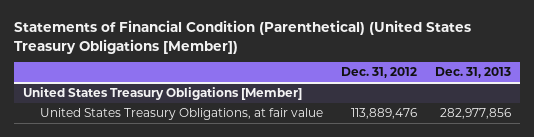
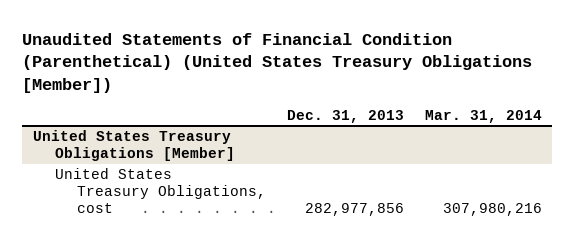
[14,20,472,54] Statements of Financial Condition (Parenthetical) (United States Treasury Obligations [Member]) -> [22,32,533,94] Unaudited Statements of Financial Condition (Parenthetical) (United States Treasury Obligations [Member])
[341,67,418,79] Dec. 31, 2012 -> none
none -> [424,109,542,123] Mar. 31, 2014
[39,107,323,120] United States Treasury Obligations, at fair value -> [54,168,266,213] United States Treasury Obligations, cost

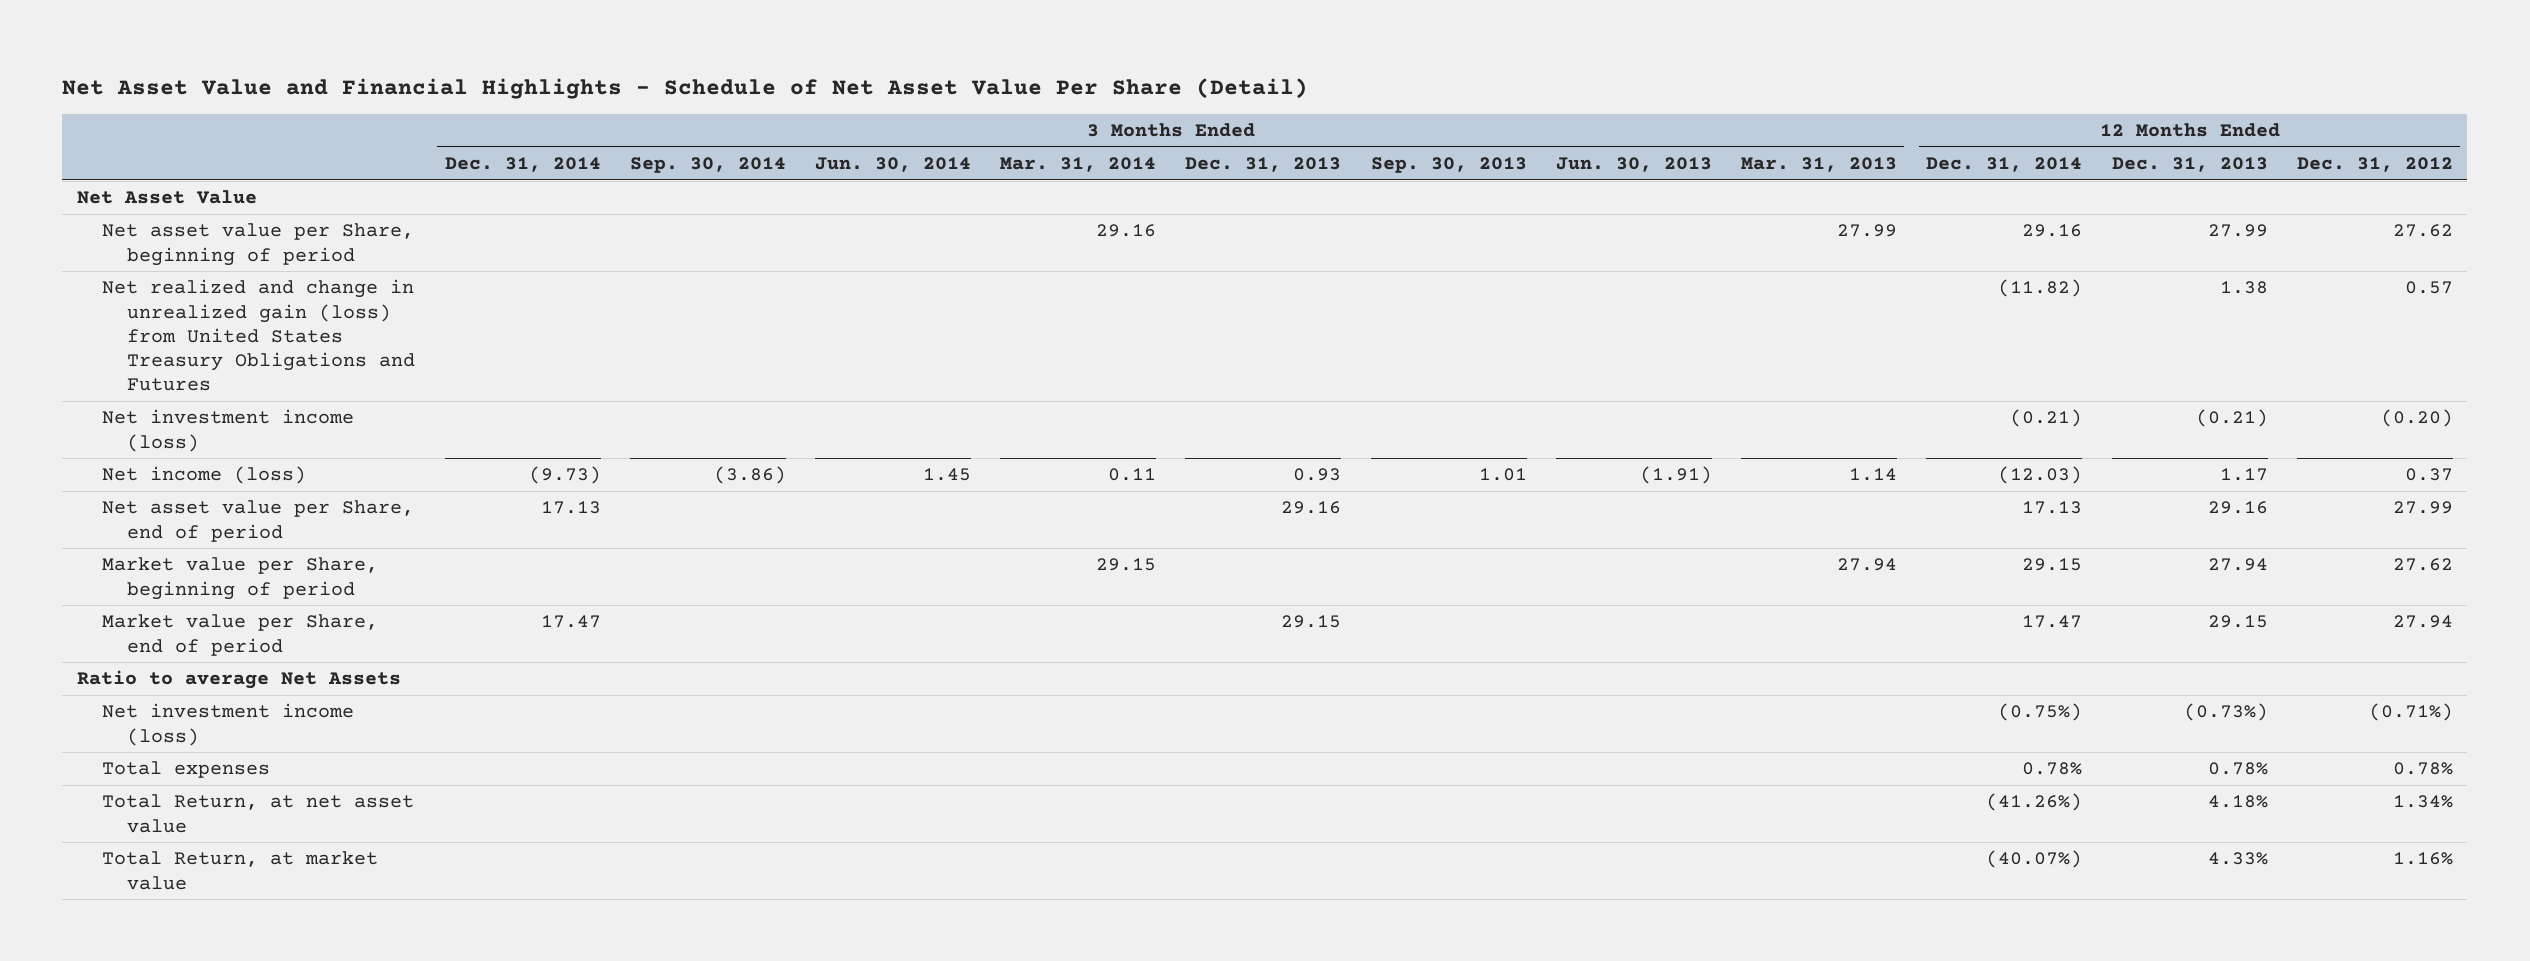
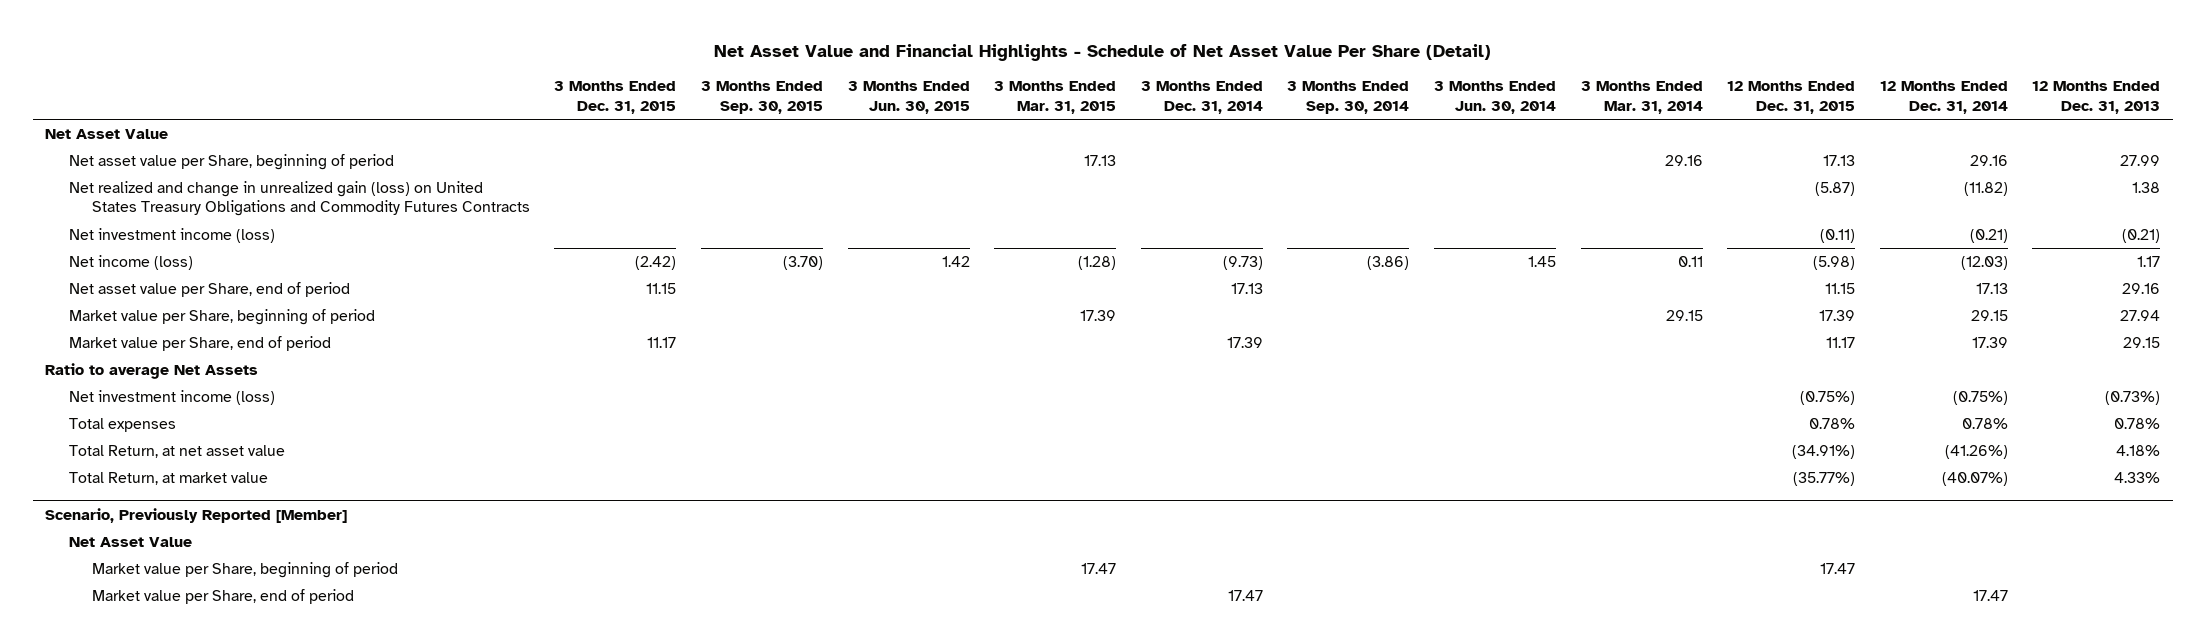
[1185,157,1342,173] Dec. 31, 2013 -> none
[1370,157,1527,174] Sep. 30, 2013 -> none
[1555,157,1712,173] Jun. 30, 2013 -> none
[1741,157,1898,173] Mar. 31, 2013 -> none
[2296,157,2453,173] Dec. 31, 2012 -> none
none -> [554,81,677,114] 3 Months Ended Dec. 31, 2015
none -> [700,81,823,114] 3 Months Ended Sep. 30, 2015
none -> [847,81,970,114] 3 Months Ended Jun. 30, 2015
none -> [994,81,1117,114] 3 Months Ended Mar. 31, 2015
none -> [1727,81,1856,114] 12 Months Ended Dec. 31, 2015
[102,279,416,392] Net realized and change in unrealized gain (loss) from United States Treasury Obligations and Futures -> [68,180,530,217] Net realized and change in unrealized gain (loss) on United States Treasury Obligations and Commodity Futures Contracts
[540,615,601,629] 17.47 -> [1226,336,1263,348] 17.39
[2022,615,2083,629] 17.47 -> [1971,336,2008,348] 17.39
none -> [45,507,348,523] Scenario, Previously Reported [Member]
none -> [68,536,192,547] Net Asset Value
none -> [91,561,398,578] Market value per Share, beginning of period
none -> [91,588,354,604] Market value per Share, end of period

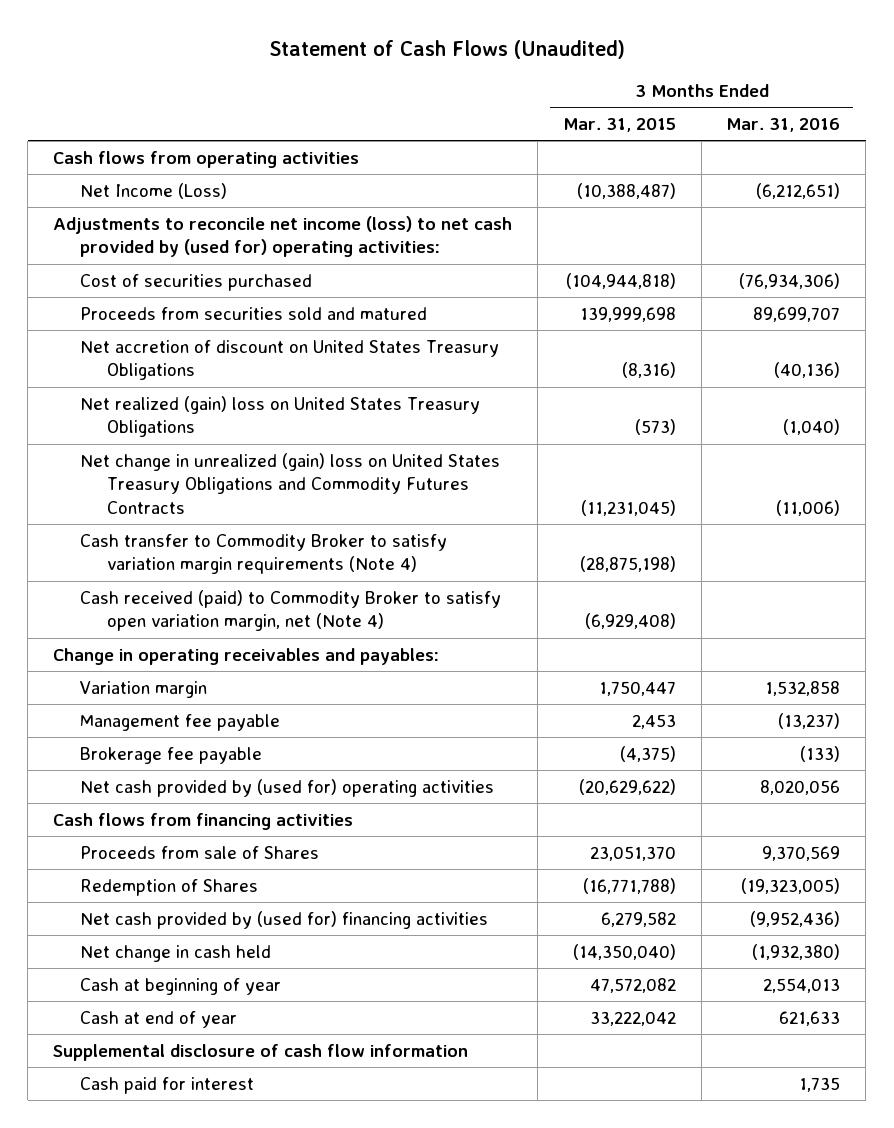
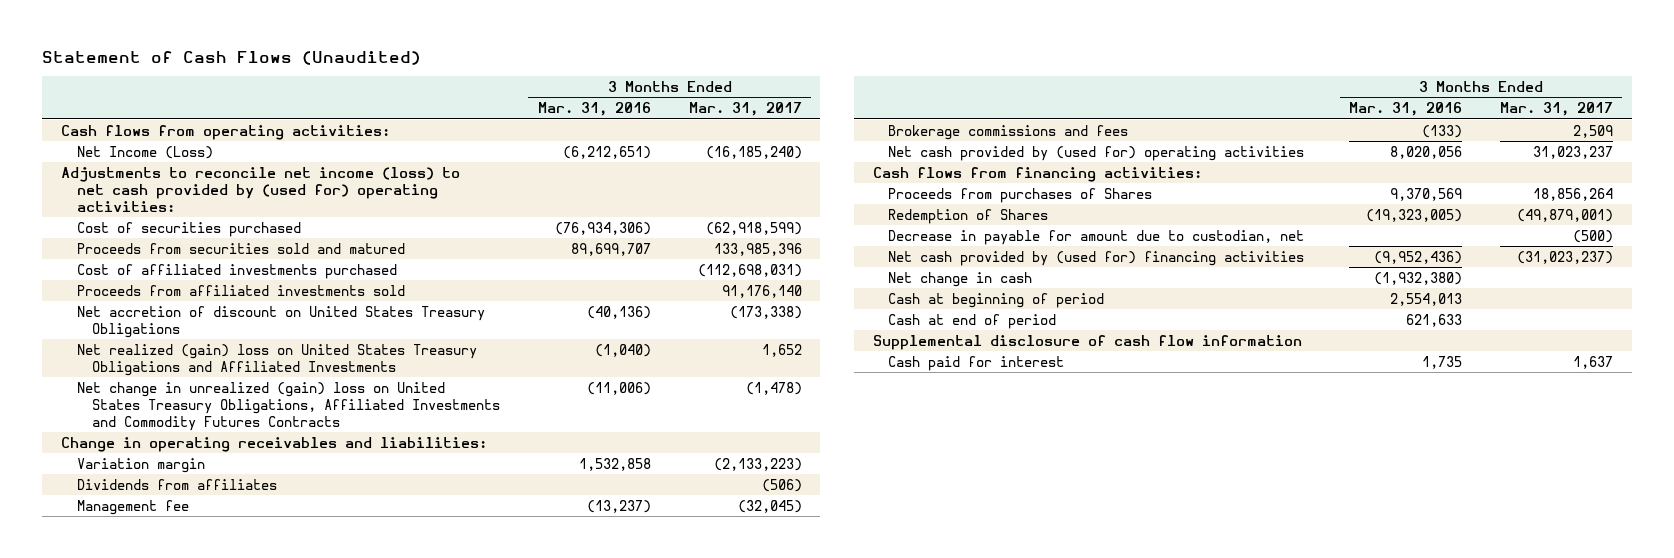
[562,118,676,133] Mar. 31, 2015 -> none
none -> [688,102,802,117] Mar. 31, 2017
[53,150,360,168] Cash flows from operating activities -> [61,124,391,140] Cash flows from operating activities:
none -> [76,263,397,279] Cost of affiliated investments purchased
none -> [76,284,405,296] Proceeds from affiliated investments sold
[80,533,448,575] Cash transfer to Commodity Broker to satisfy variation margin requirements (Note 4) -> none
[80,589,502,632] Cash received (paid) to Commodity Broker to satisfy open variation margin, net (Note 4) -> none
[80,395,481,438] Net realized (gain) loss on United States Treasury Obligations -> [76,343,477,376] Net realized (gain) loss on United States Treasury Obligations and Affiliated Investments
[80,452,501,515] Net change in unrealized (gain) loss on United States Treasury Obligations and Commodity Futures Contracts -> [76,381,501,431] Net change in unrealized (gain) loss on United States Treasury Obligations, Affiliated Investments and Commodity Futures Contracts
[53,647,440,665] Change in operating receivables and payables: -> [61,436,488,452] Change in operating receivables and liabilities:
none -> [76,478,277,490] Dividends from affiliates
[80,713,281,731] Management fee payable -> [76,499,189,515] Management fee
[80,746,263,764] Brokerage fee payable -> [888,124,1129,140] Brokerage commissions and fees
[53,812,354,830] Cash flows from financing activities -> [872,166,1202,182] Cash flows from financing activities:
[80,845,320,859] Proceeds from sale of Shares -> [888,187,1153,203] Proceeds from purchases of Shares
none -> [888,229,1305,245] Decrease in payable for amount due to custodian, net
[80,944,272,962] Net change in cash held -> [888,271,1033,287] Net change in cash
[80,977,282,995] Cash at beginning of year -> [888,292,1105,308] Cash at beginning of period
[80,1010,238,1028] Cash at end of year -> [888,313,1057,329] Cash at end of period

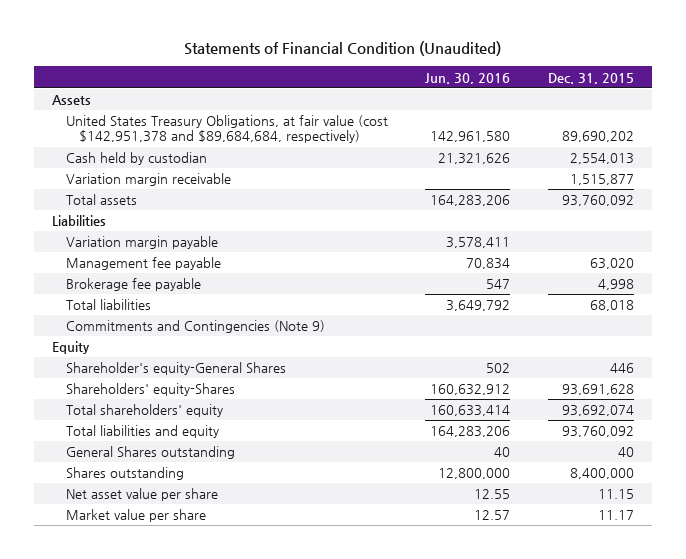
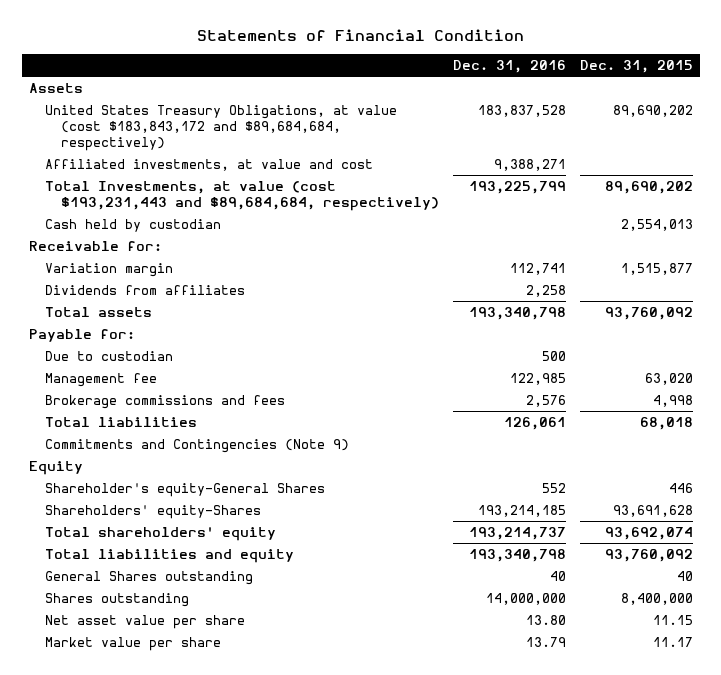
[183,41,501,57] Statements of Financial Condition (Unaudited) -> [196,29,524,42] Statements of Financial Condition
[425,72,511,84] Jun. 30, 2016 -> none
none -> [453,60,567,74] Dec. 31, 2016
[65,115,388,144] United States Treasury Obligations, at fair value (cost $142,951,378 and $89,684,684, respectively) -> [44,104,397,152] United States Treasury Obligations, at value (cost $183,843,172 and $89,684,684, respectively)
none -> [44,158,373,171] Affiliated investments, at value and cost
none -> [44,180,440,211] Total Investments, at value (cost $193,231,443 and $89,684,684, respectively)
none -> [28,240,162,251] Receivable for:
[65,173,231,187] Variation margin receivable -> [44,262,173,277] Variation margin
none -> [44,284,245,295] Dividends from affiliates
[52,215,107,227] Liabilities -> none
[65,236,218,250] Variation margin payable -> none
none -> [28,328,135,342] Payable for:
none -> [44,350,173,361] Due to custodian
[65,257,221,271] Management fee payable -> [44,372,157,387] Management fee
[65,278,201,292] Brokerage fee payable -> [44,394,285,409] Brokerage commissions and fees

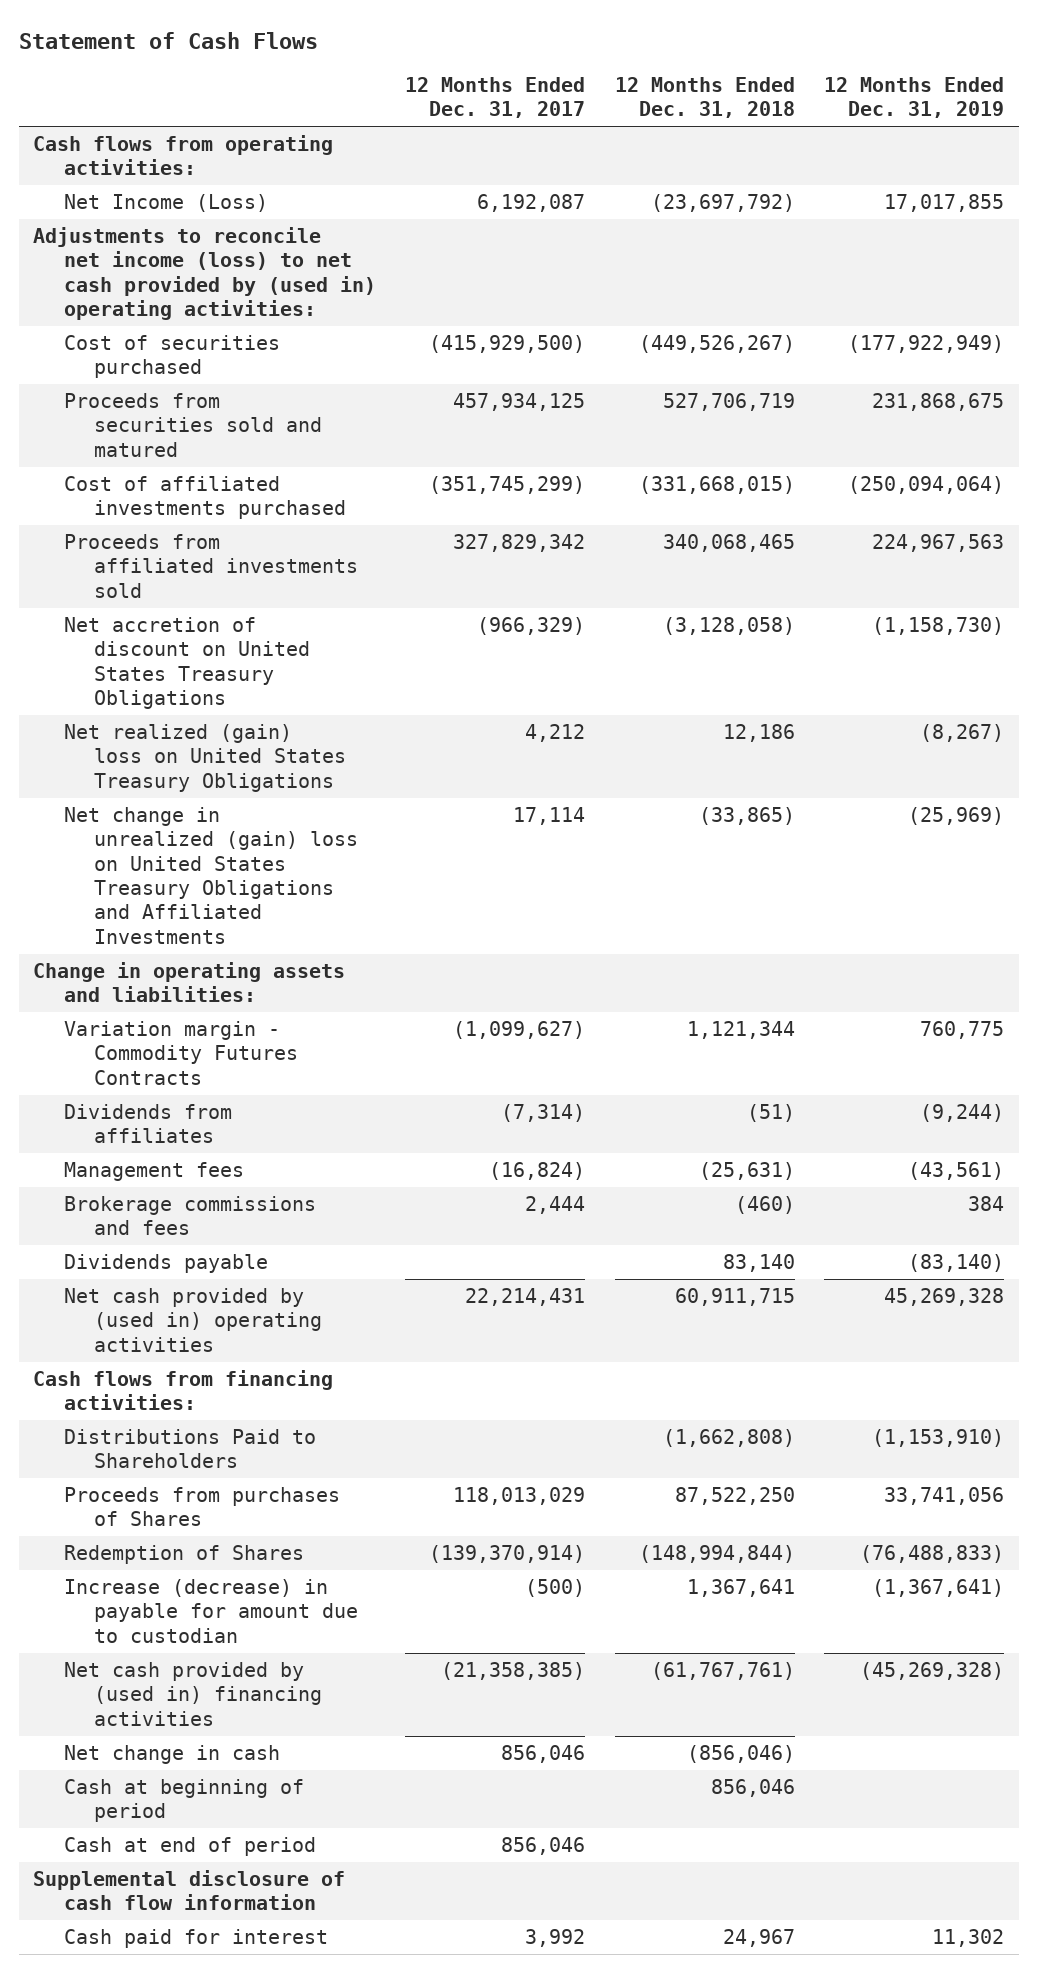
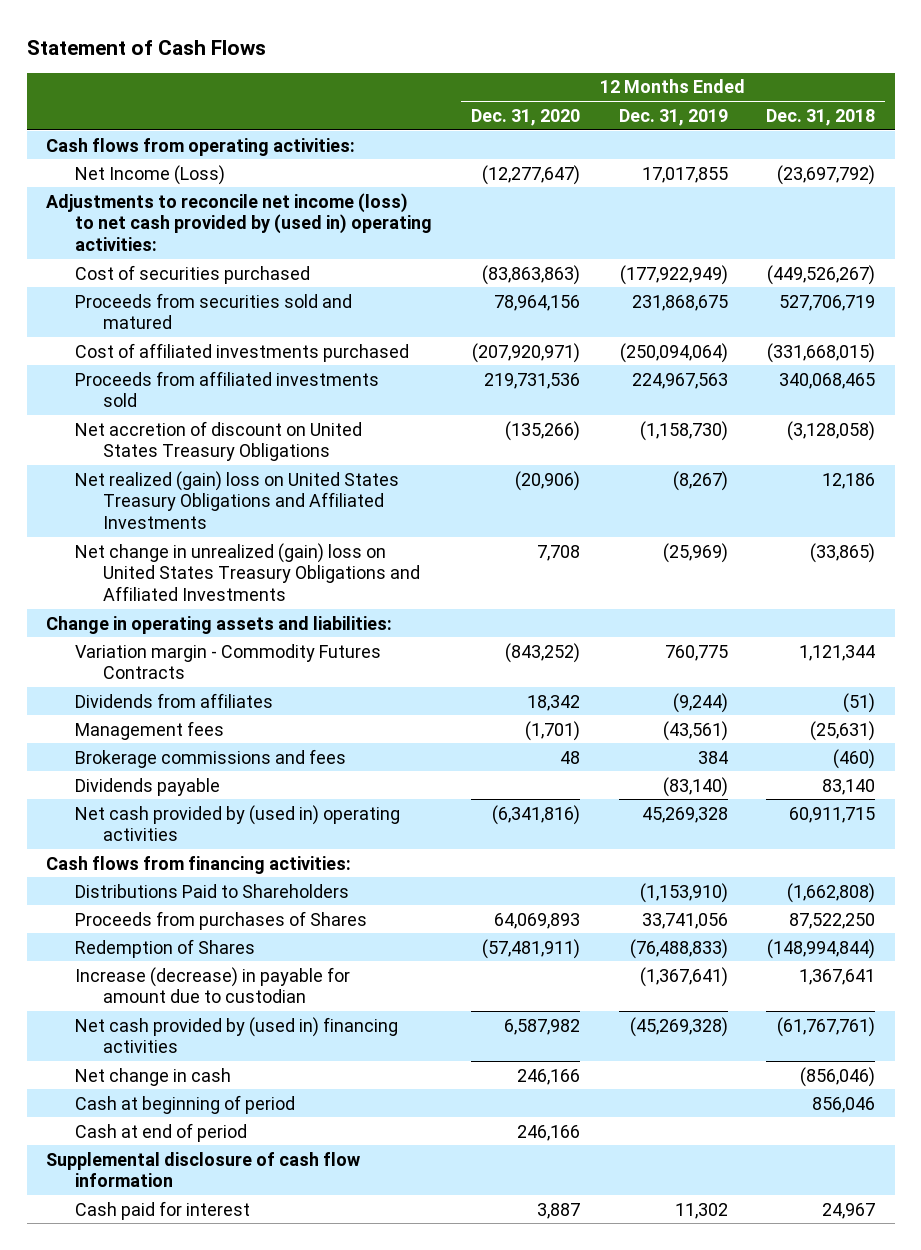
[405,76,586,119] 12 Months Ended Dec. 31, 2017 -> none
none -> [470,108,580,126] Dec. 31, 2020
[63,724,347,792] Net realized (gain) loss on United States Treasury Obligations -> [74,470,399,530] Net realized (gain) loss on United States Treasury Obligations and Affiliated Investments

